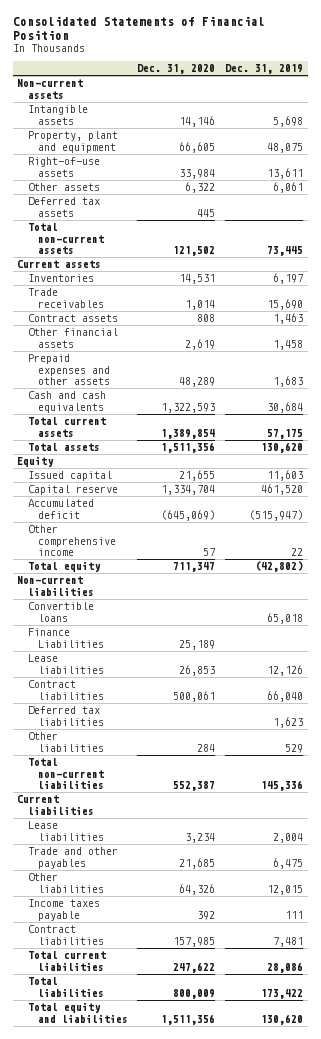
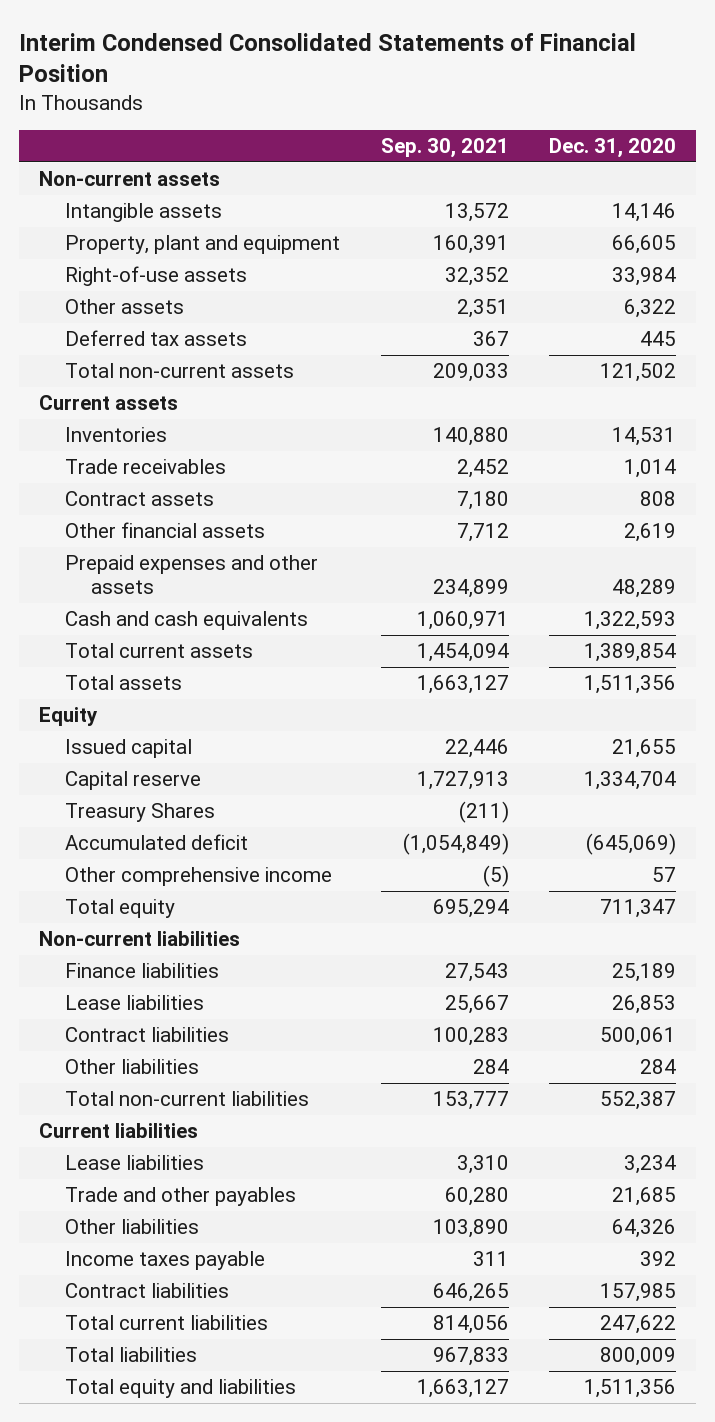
[12,16,265,40] Consolidated Statements of Financial Position -> [19,32,637,83] Interim Condensed Consolidated Statements of Financial Position
[225,64,304,75] Dec. 31, 2019 -> none
none -> [380,138,509,159] Sep. 30, 2021
none -> [65,803,216,823] Treasury Shares
[27,602,94,622] Convertible loans -> none
[27,628,104,648] Finance Liabilities -> [65,963,220,979] Finance liabilities
[27,706,104,726] Deferred tax liabilities -> none

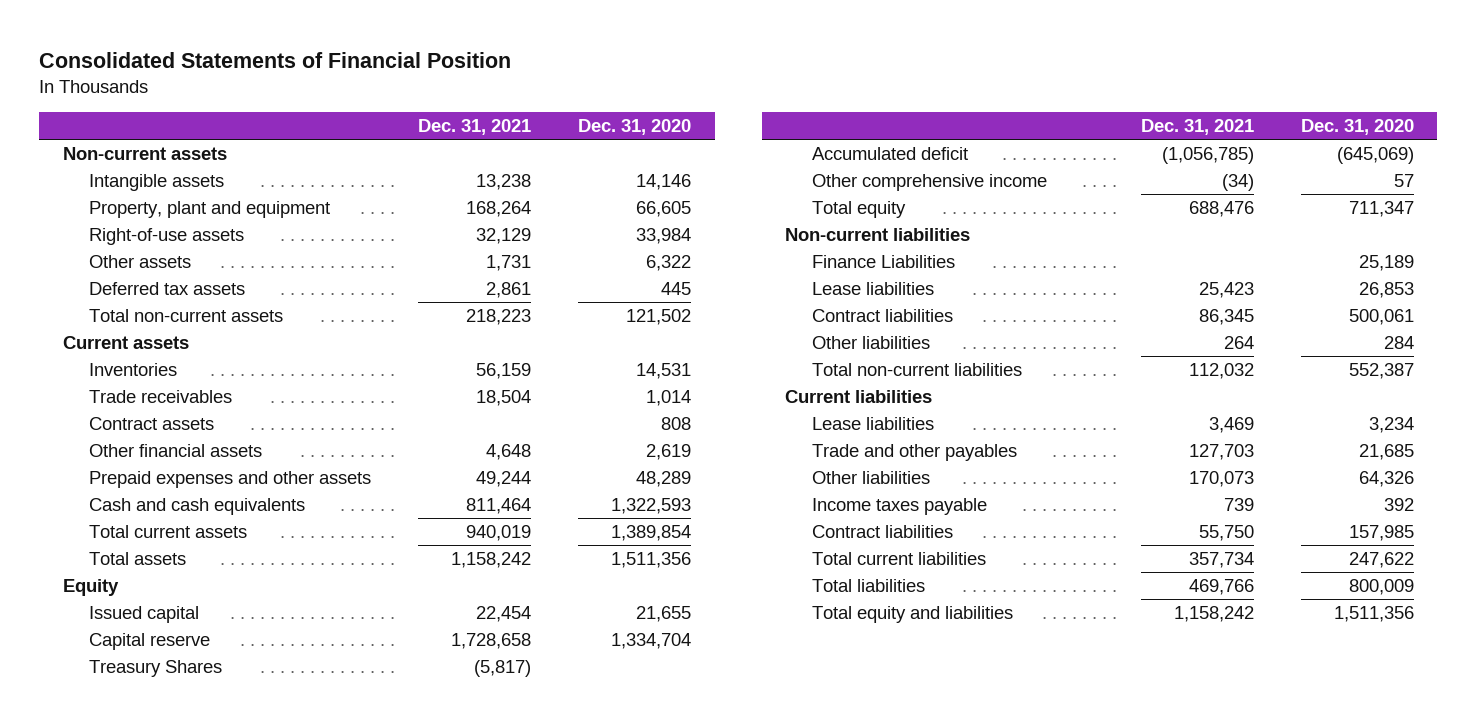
[19,32,637,83] Interim Condensed Consolidated Statements of Financial Position -> [39,52,512,69] Consolidated Statements of Financial Position
[380,138,509,159] Sep. 30, 2021 -> none
none -> [418,119,532,136] Dec. 31, 2021
[65,963,220,979] Finance liabilities -> [811,254,955,268] Finance Liabilities

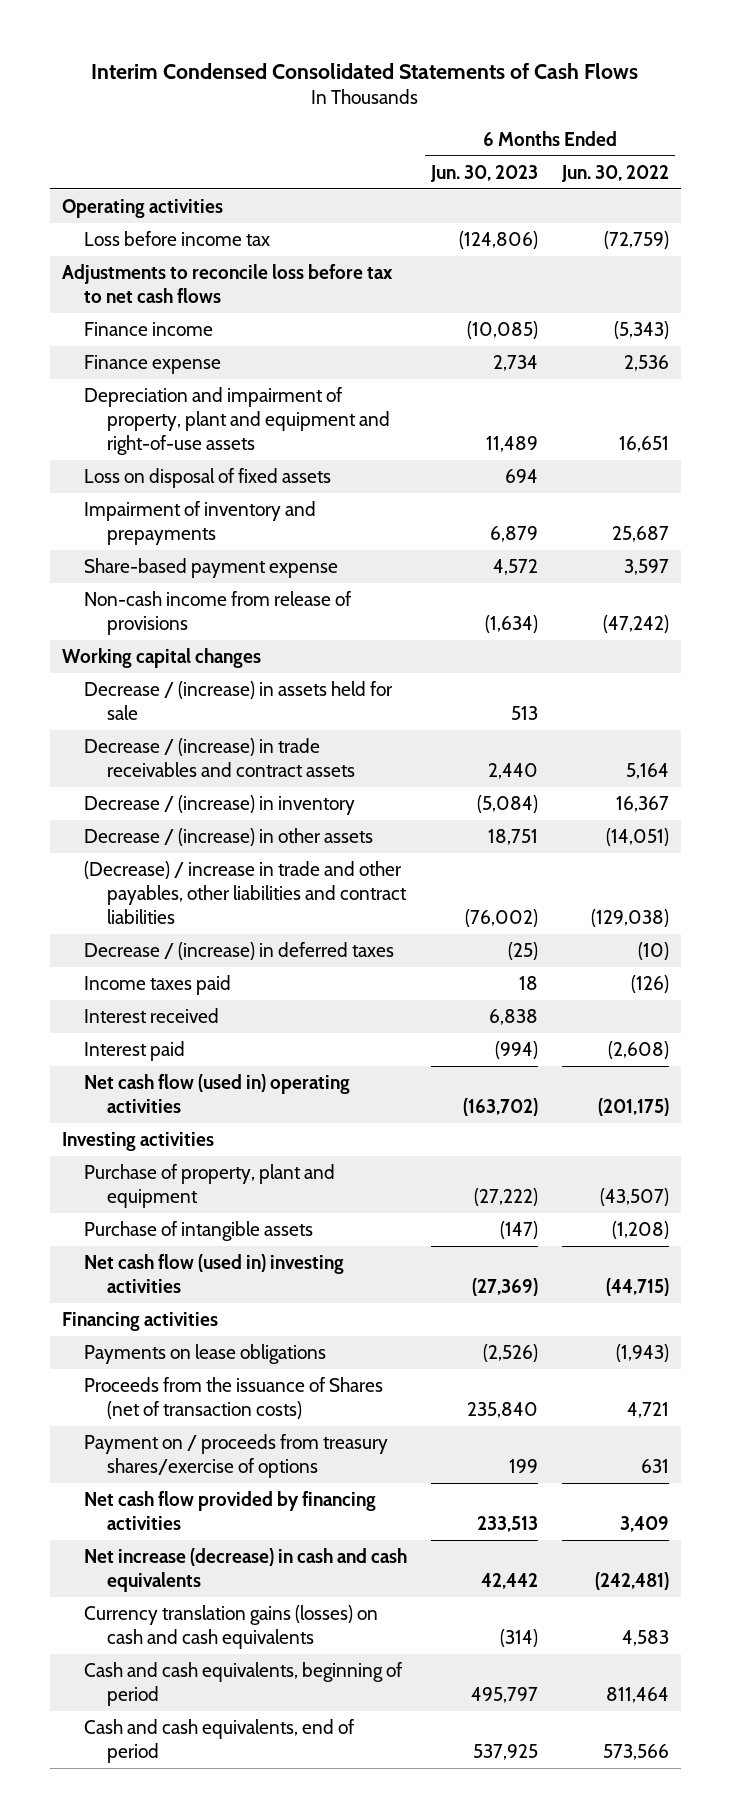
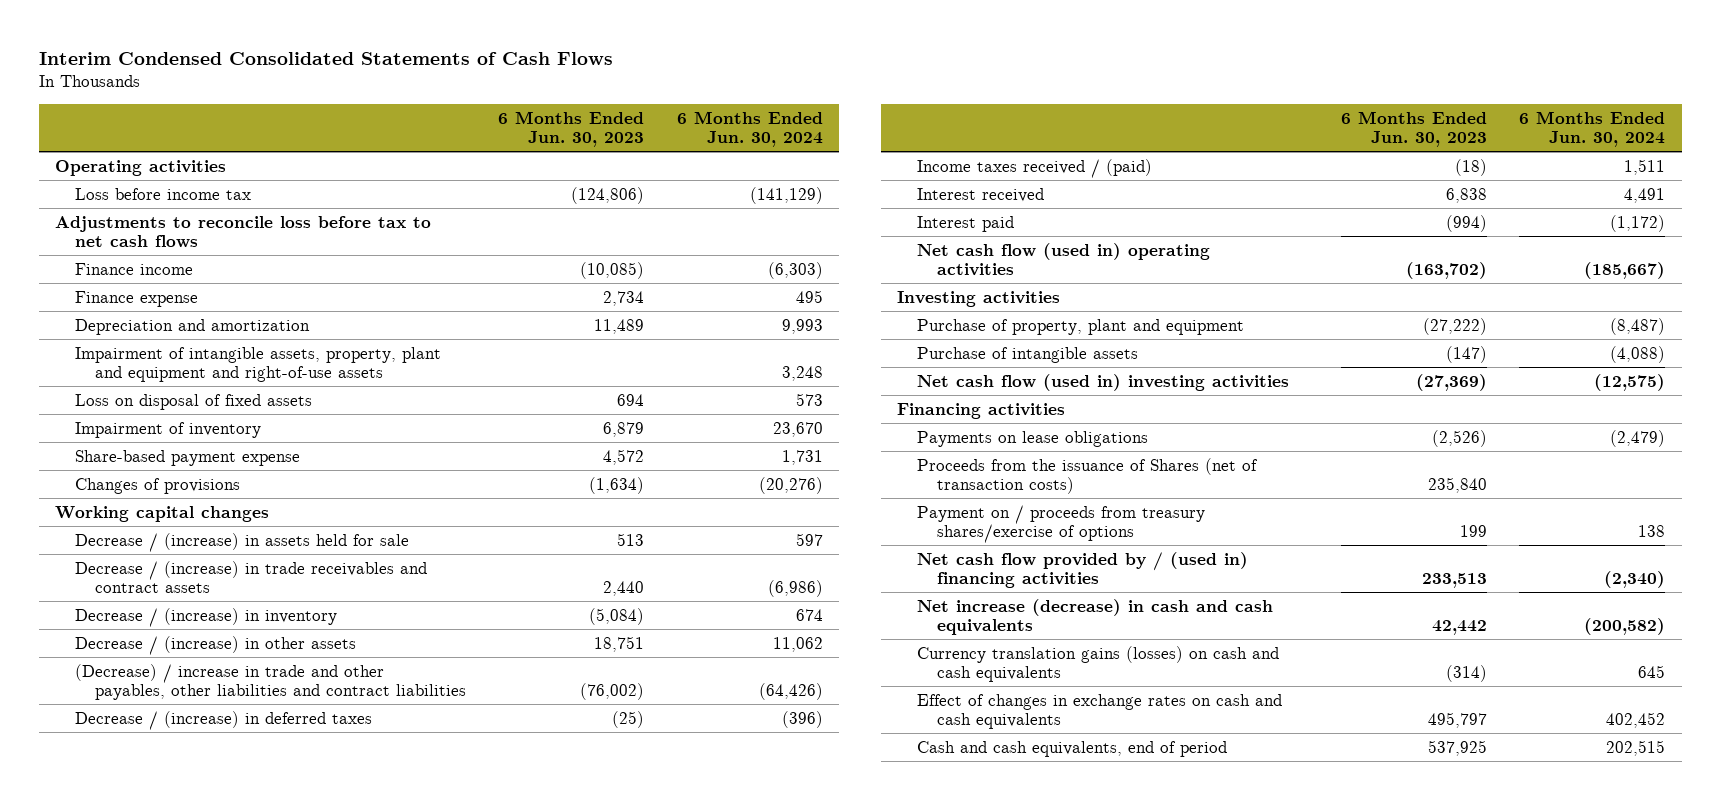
[561,164,670,182] Jun. 30, 2022 -> none
none -> [677,110,824,148] 6 Months Ended Jun. 30, 2024
[84,387,390,455] Depreciation and impairment of property, plant and equipment and right-of-use assets -> [74,318,310,335] Depreciation and amortization
none -> [74,346,441,383] Impairment of intangible assets, property, plant and equipment and right-of-use assets
[84,501,317,545] Impairment of inventory and prepayments -> [74,421,261,438] Impairment of inventory
[84,591,353,635] Non-cash income from release of provisions -> [74,477,240,494] Changes of provisions
[84,975,232,996] Income taxes paid -> [917,158,1153,178] Income taxes received / (paid)
[519,976,539,991] 18 -> [1454,158,1487,176] (18)
[84,1491,377,1530] Net cash flow provided by financing activities -> [917,551,1249,589] Net cash flow provided by / (used in) financing activities
[84,1662,404,1706] Cash and cash equivalents, beginning of period -> [917,693,1283,730] Effect of changes in exchange rates on cash and cash equivalents

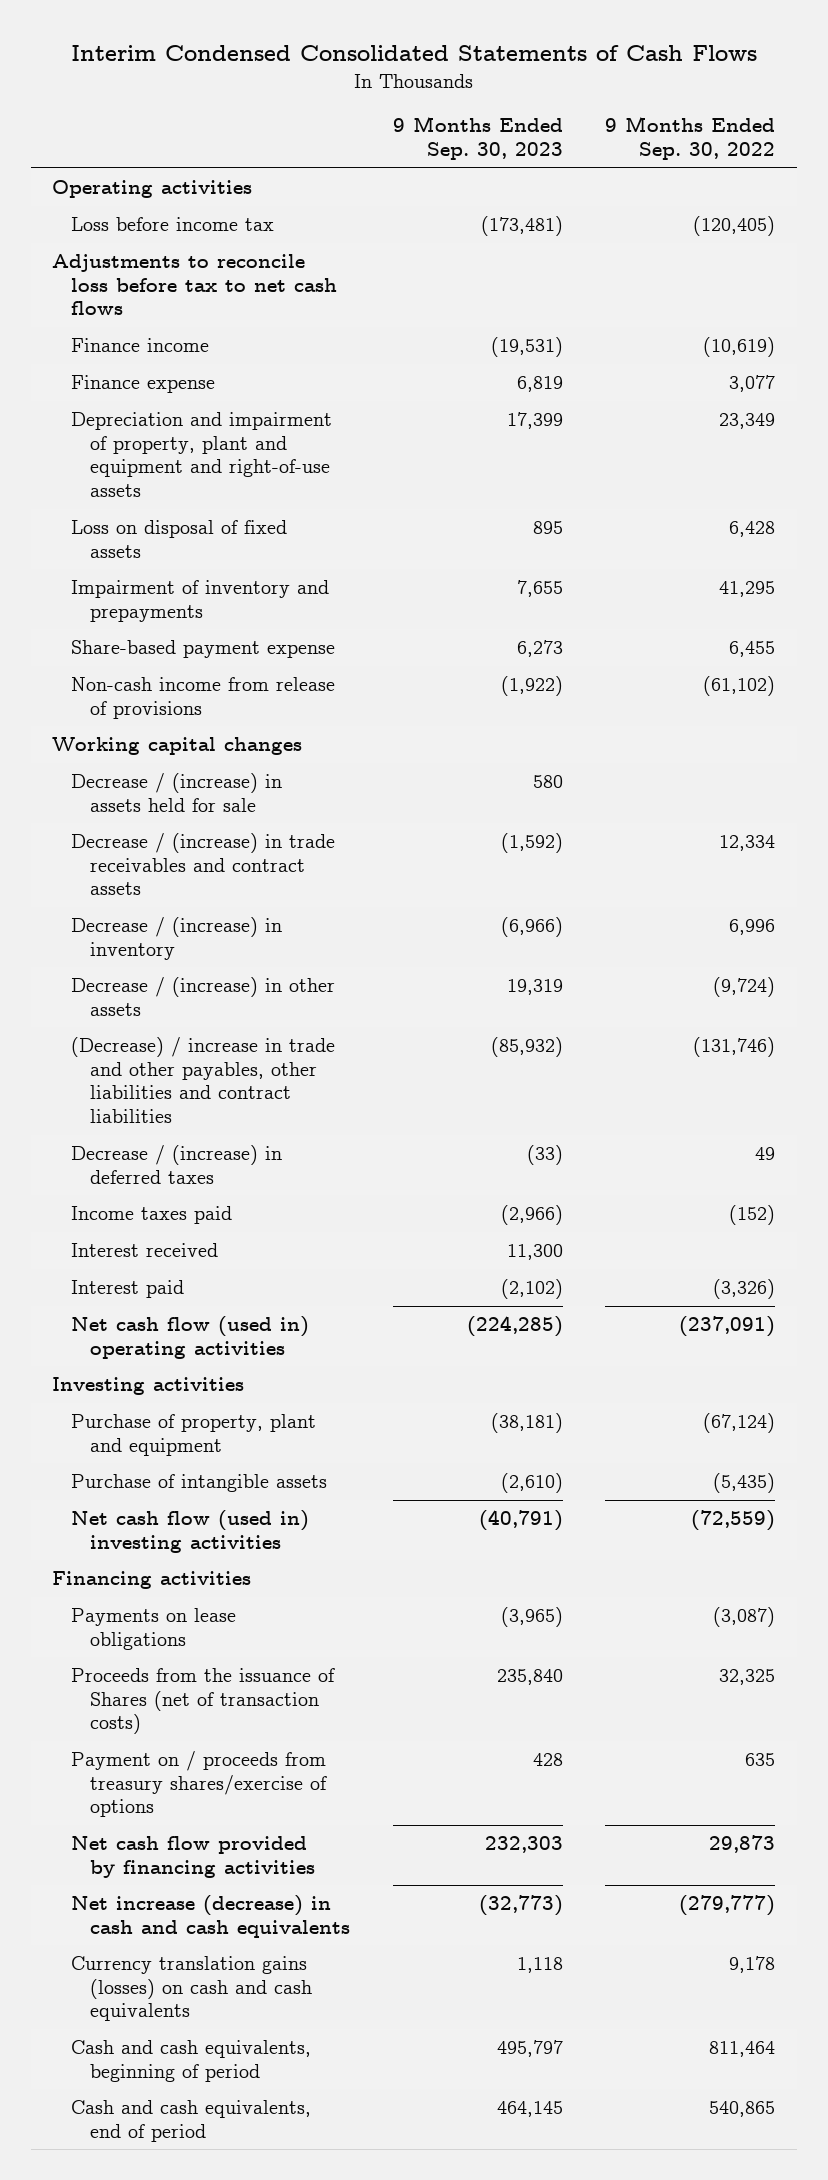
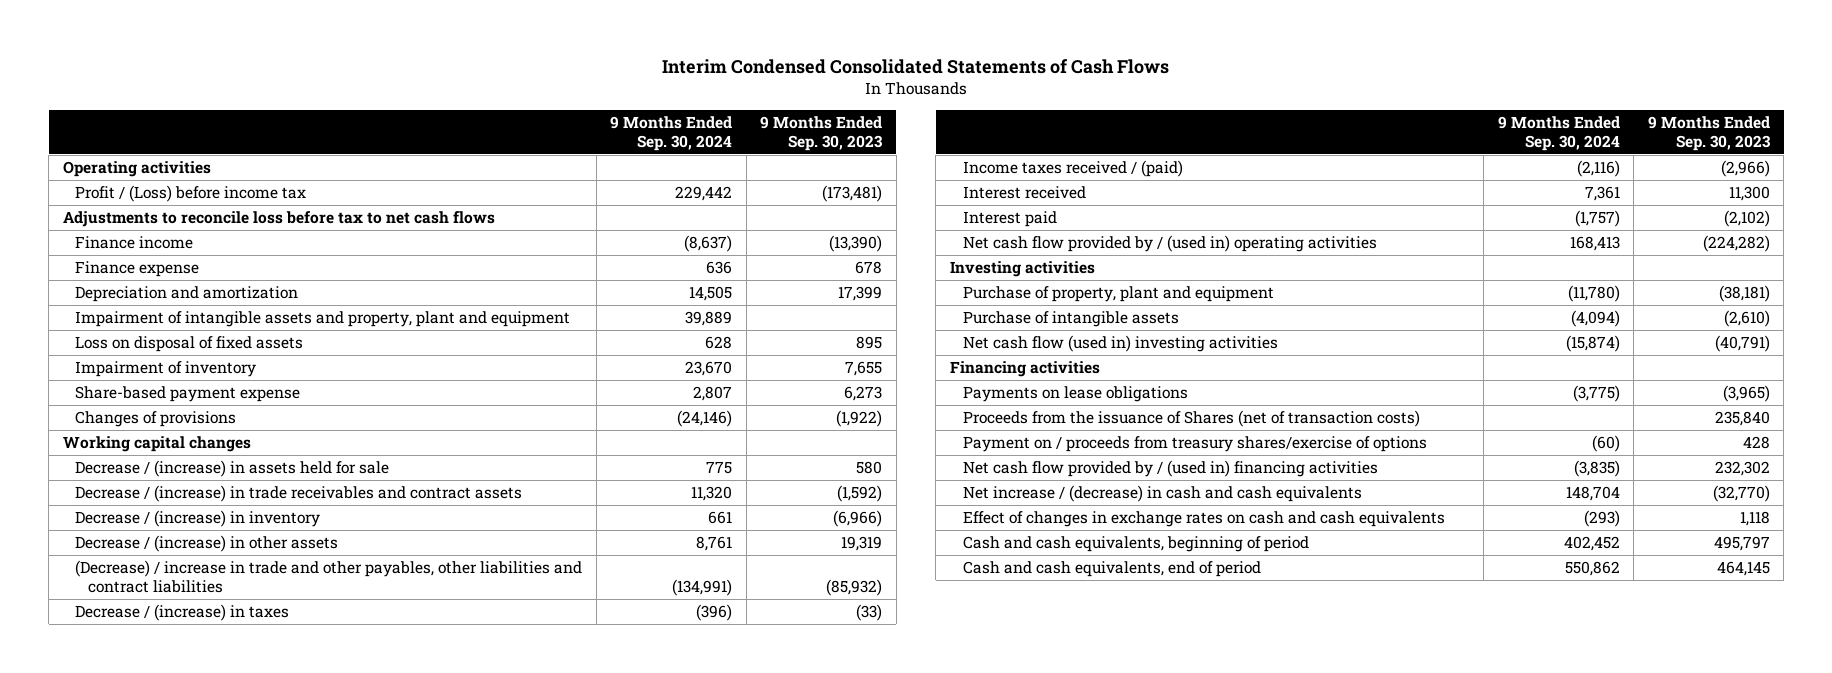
[605,116,776,160] 9 Months Ended Sep. 30, 2022 -> none
none -> [610,116,733,152] 9 Months Ended Sep. 30, 2024
[71,217,275,232] Loss before income tax -> [75,185,307,203] Profit / (Loss) before income tax
[490,337,563,358] (19,531) -> [829,235,883,253] (13,390)
[516,376,563,393] 6,819 -> [855,261,883,275] 678
[71,412,333,498] Depreciation and impairment of property, plant and equipment and right-of-use assets -> [75,286,299,303] Depreciation and amortization
none -> [75,311,571,328] Impairment of intangible assets and property, plant and equipment
[71,580,330,622] Impairment of inventory and prepayments -> [75,361,257,378] Impairment of inventory
[71,677,336,719] Non-cash income from release of provisions -> [75,411,237,428] Changes of provisions
[71,1145,283,1184] Decrease / (increase) in deferred taxes -> [75,604,290,622] Decrease / (increase) in taxes
[71,1206,233,1225] Income taxes paid -> [962,160,1183,178] Income taxes received / (paid)
[71,1316,310,1359] Net cash flow (used in) operating activities -> [962,235,1377,253] Net cash flow provided by / (used in) operating activities
[466,1316,563,1338] (224,285) -> [1702,235,1770,253] (224,282)
[71,1836,315,1878] Net cash flow provided by financing activities -> [962,460,1378,478] Net cash flow provided by / (used in) financing activities
[484,1836,563,1854] 232,303 -> [1714,461,1770,477] 232,302
[71,1895,350,1938] Net increase (decrease) in cash and cash equivalents -> [962,485,1362,503] Net increase / (decrease) in cash and cash equivalents
[478,1895,563,1917] (32,773) -> [1712,485,1770,503] (32,770)
[71,1956,312,2022] Currency translation gains (losses) on cash and cash equivalents -> [962,511,1445,528] Effect of changes in exchange rates on cash and cash equivalents

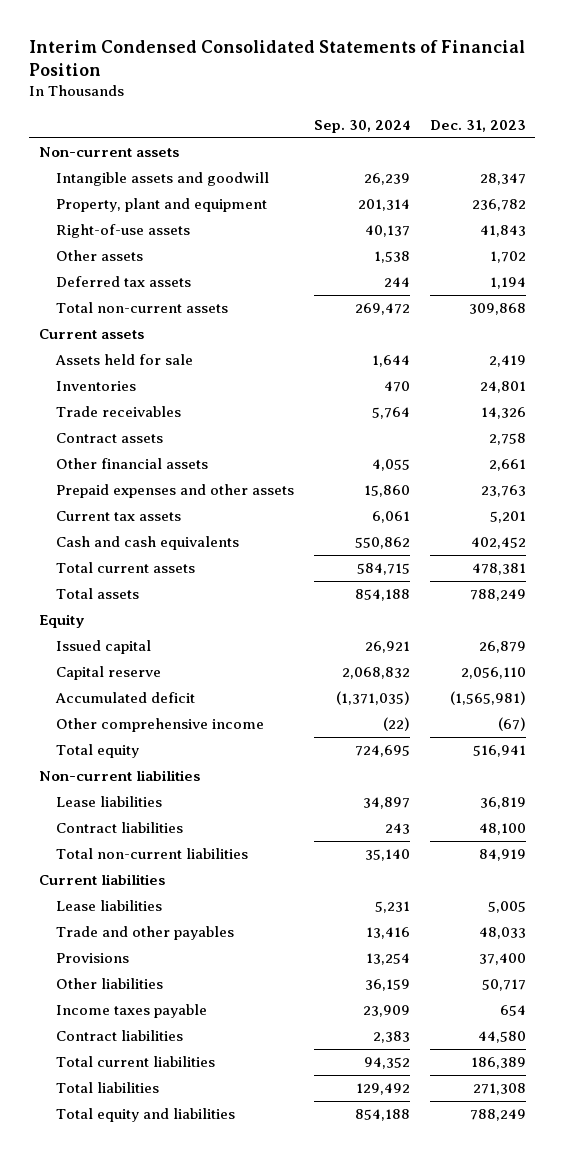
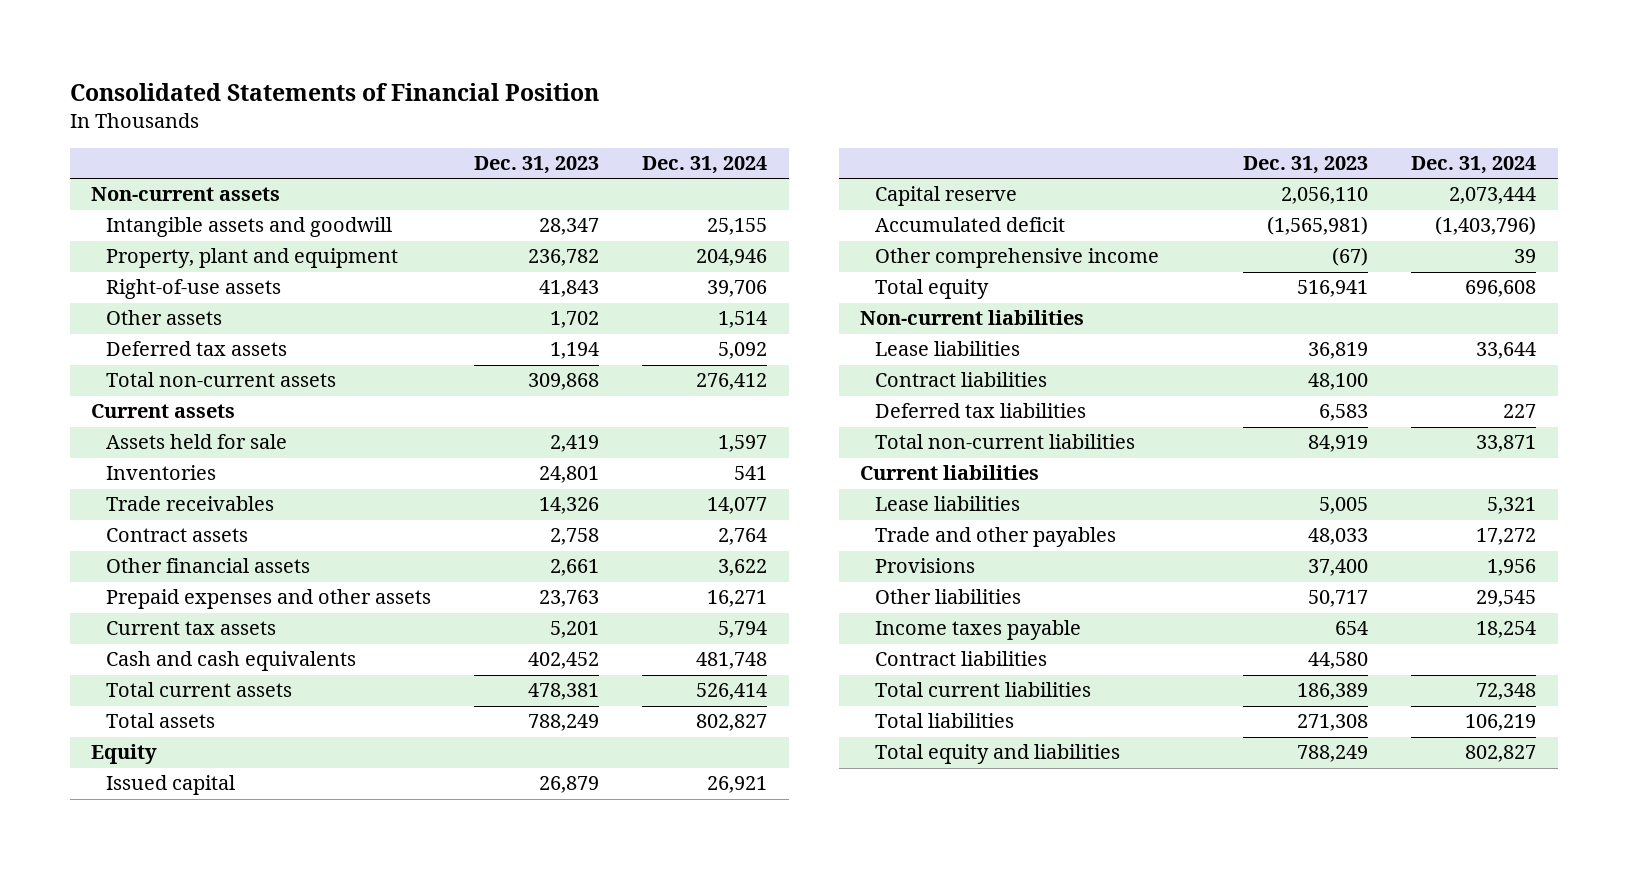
[29,39,526,77] Interim Condensed Consolidated Statements of Financial Position -> [69,82,599,101] Consolidated Statements of Financial Position
[313,119,410,133] Sep. 30, 2024 -> none
none -> [642,156,768,175] Dec. 31, 2024
none -> [875,403,1087,419] Deferred tax liabilities

